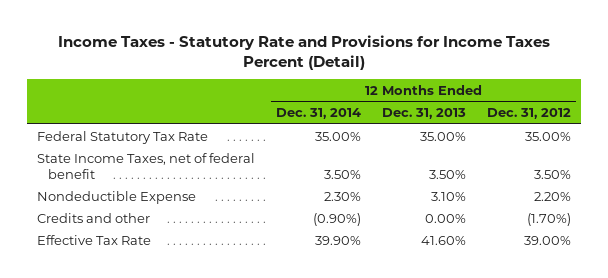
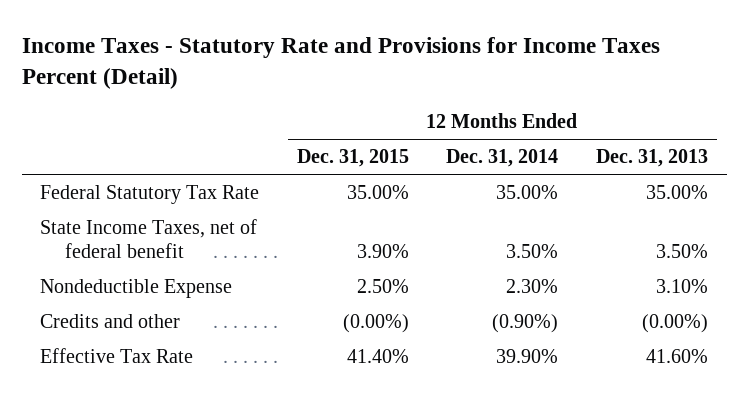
[486,108,571,120] Dec. 31, 2012 -> none
none -> [296,149,409,168] Dec. 31, 2015
[425,213,467,223] 0.00% -> [641,314,708,334] (0.00%)

